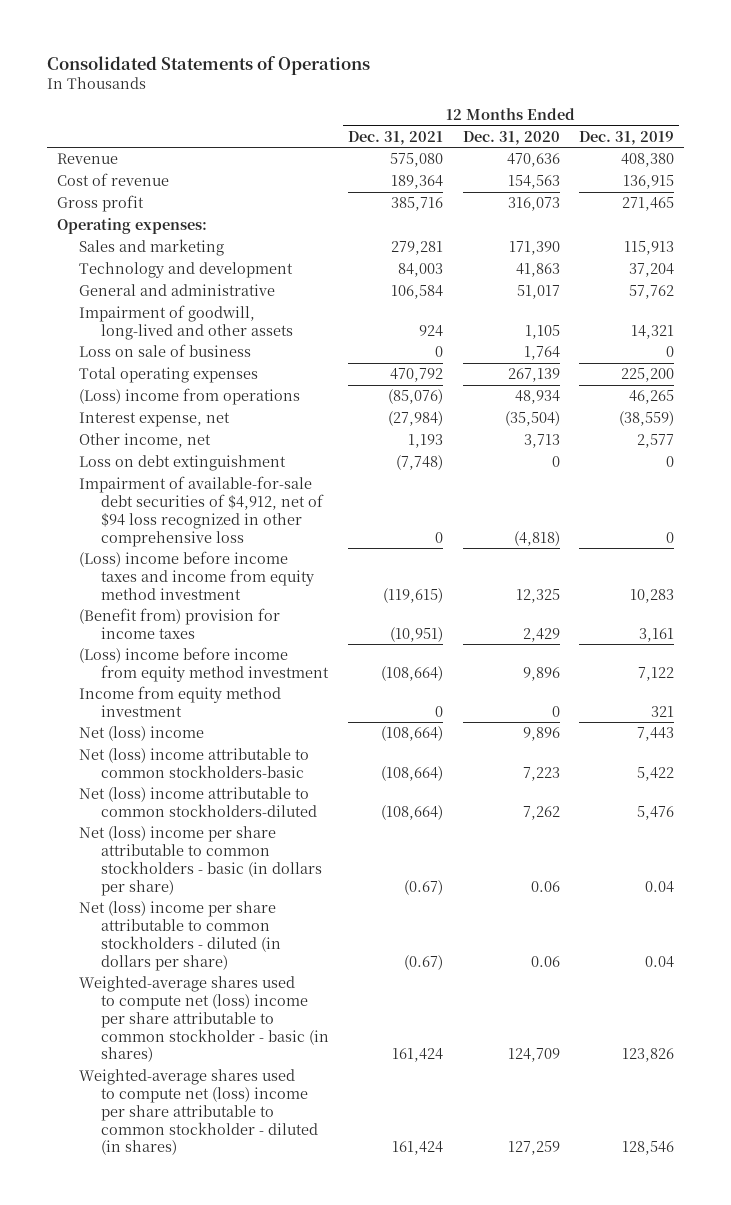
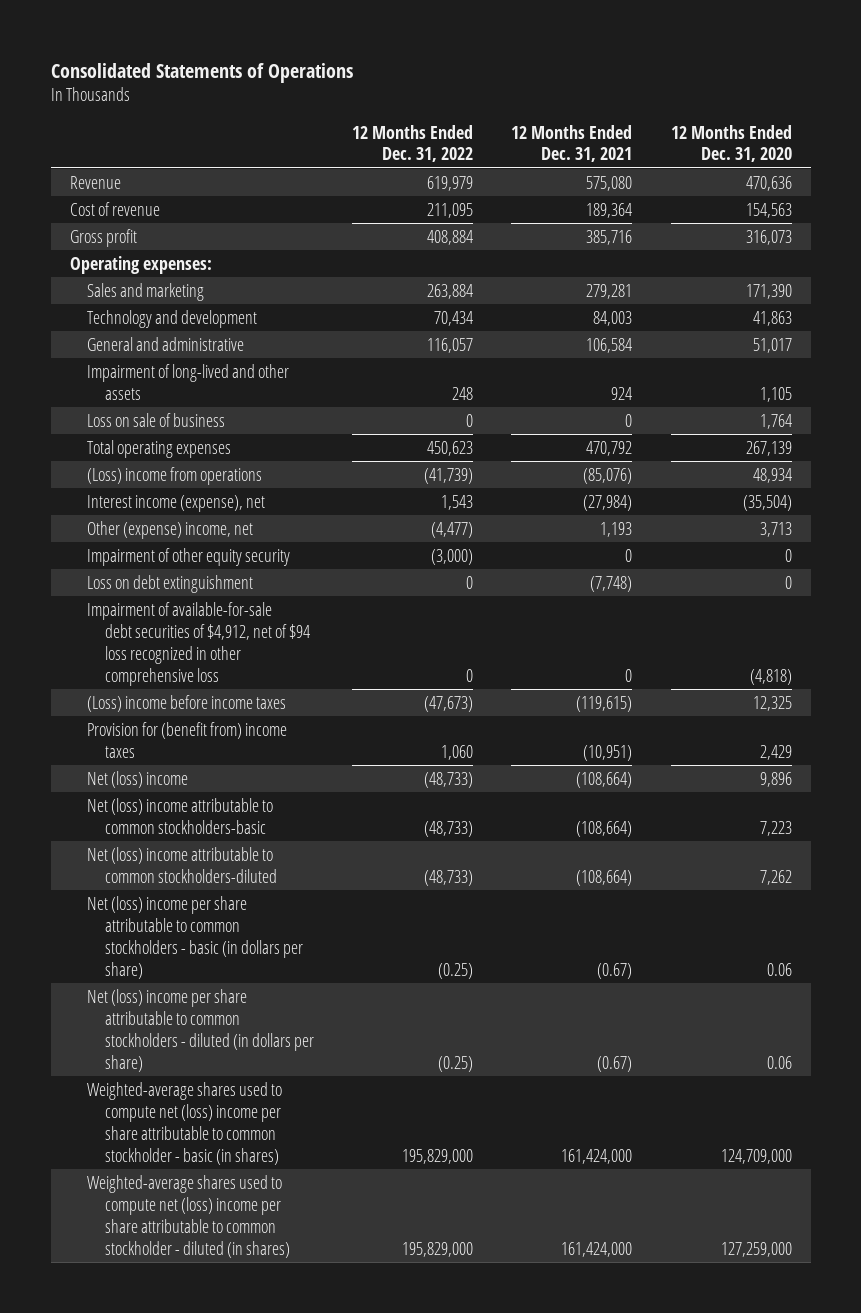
[579,130,675,145] Dec. 31, 2019 -> none
none -> [351,124,473,163] 12 Months Ended Dec. 31, 2022
[78,305,293,340] Impairment of goodwill, long-lived and other assets -> [87,363,290,400] Impairment of long-lived and other assets
[78,412,230,428] Interest expense, net -> [87,494,266,512] Interest income (expense), net
[78,433,211,449] Other income, net -> [87,520,254,539] Other (expense) income, net
none -> [87,547,291,566] Impairment of other equity security
[78,647,329,682] (Loss) income before income from equity method investment -> none
[78,686,281,717] Income from equity method investment -> none
[78,551,314,600] (Loss) income before income taxes and income from equity method investment -> [87,694,287,712] (Loss) income before income taxes
[78,608,280,639] (Benefit from) provision for income taxes -> [87,721,288,758] Provision for (benefit from) income taxes
[392,1048,444,1063] 161,424 -> [561,1148,633,1164] 161,424,000
[507,1048,560,1063] 124,709 -> [720,1148,792,1164] 124,709,000
[392,1141,444,1156] 161,424 -> [561,1241,633,1257] 161,424,000
[507,1141,560,1156] 127,259 -> [720,1241,792,1257] 127,259,000

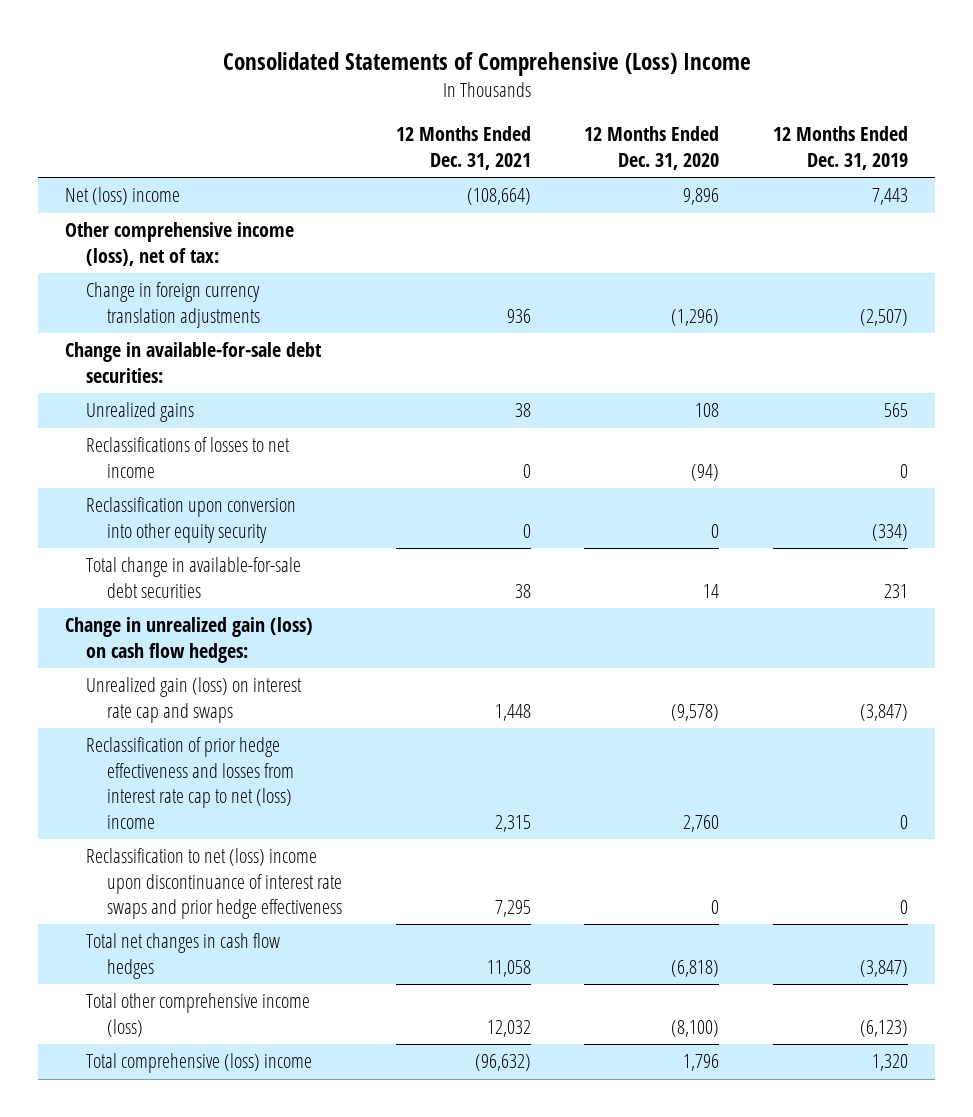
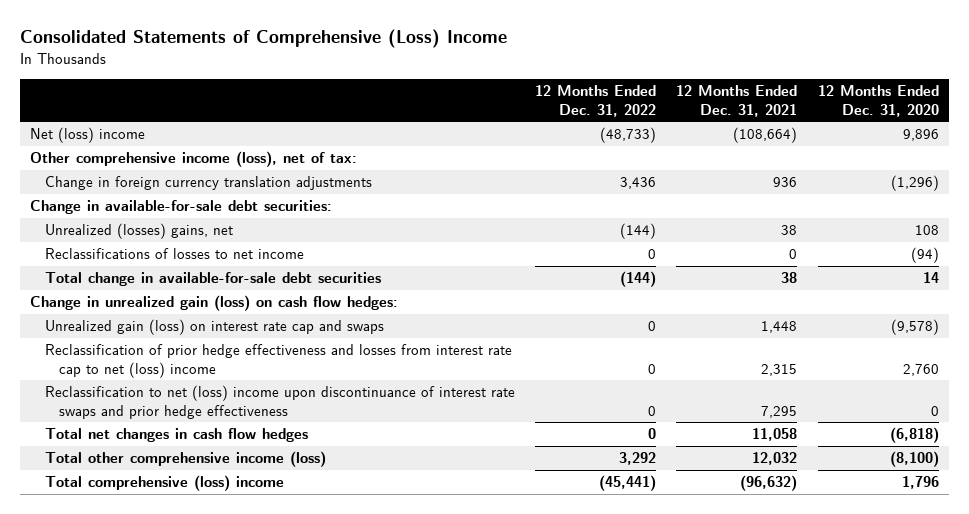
[772,126,908,170] 12 Months Ended Dec. 31, 2019 -> none
none -> [535,85,657,117] 12 Months Ended Dec. 31, 2022
[86,402,195,423] Unrealized gains -> [44,223,233,240] Unrealized (losses) gains, net
[86,497,297,543] Reclassification upon conversion into other equity security -> none

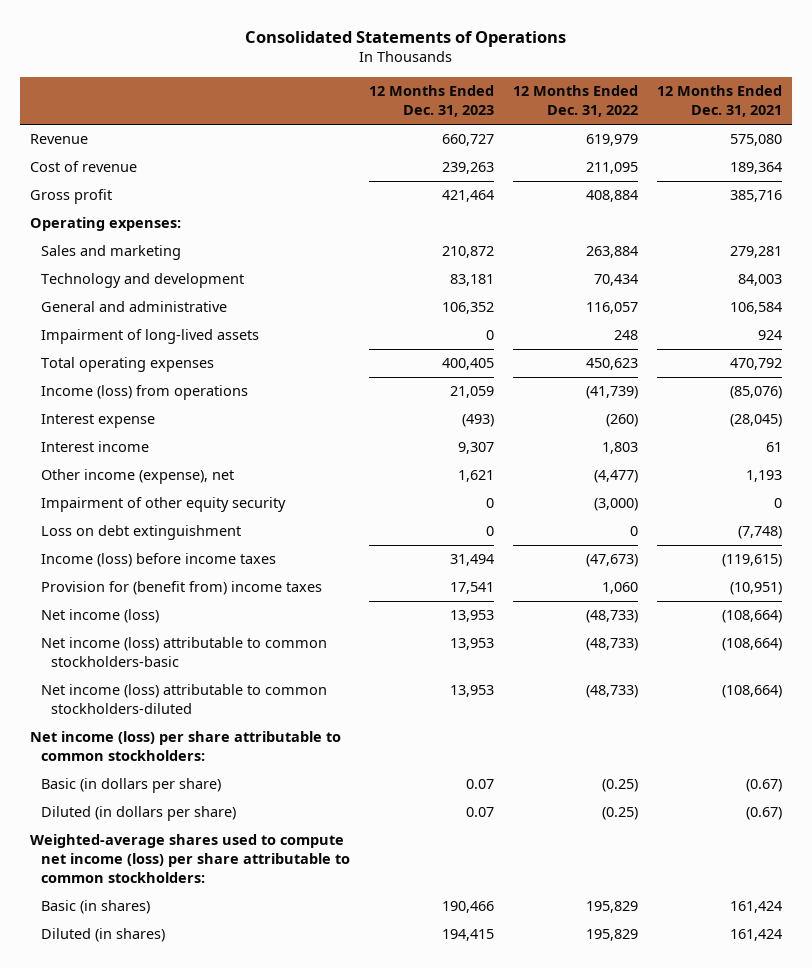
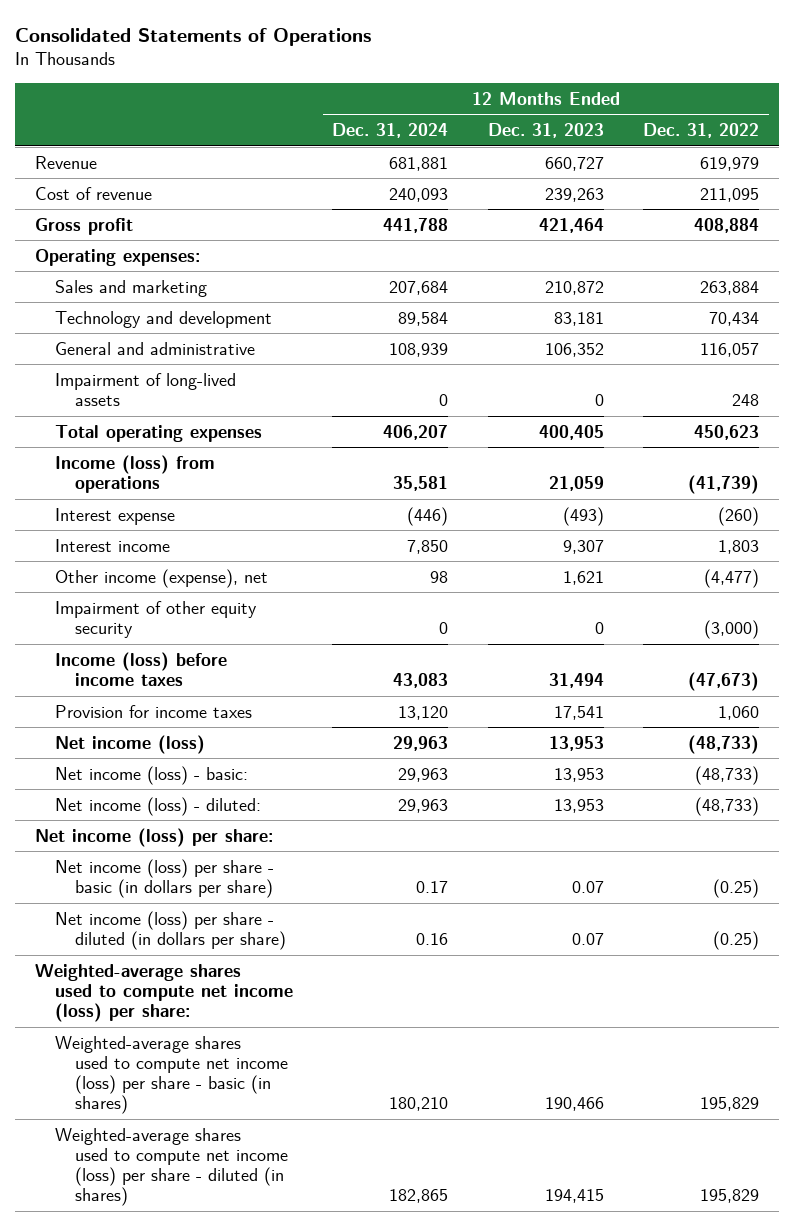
[657,85,783,118] 12 Months Ended Dec. 31, 2021 -> none
none -> [332,123,449,139] Dec. 31, 2024
[40,525,241,541] Loss on debt extinguishment -> none
[40,581,322,596] Provision for (benefit from) income taxes -> [55,704,253,718] Provision for income taxes
[40,637,327,668] Net income (loss) attributable to common stockholders-basic -> [55,765,249,785] Net income (loss) - basic:
[40,684,327,715] Net income (loss) attributable to common stockholders-diluted -> [55,796,262,816] Net income (loss) - diluted:
[30,731,342,762] Net income (loss) per share attributable to common stockholders: -> [34,827,273,847] Net income (loss) per share:
[40,778,221,794] Basic (in dollars per share) -> [55,858,275,898] Net income (loss) per share - basic (in dollars per share)
[40,806,236,822] Diluted (in dollars per share) -> [55,910,287,950] Net income (loss) per share - diluted (in dollars per share)
[30,834,350,883] Weighted-average shares used to compute net income (loss) per share attributable to common stockholders: -> [34,963,294,1023] Weighted-average shares used to compute net income (loss) per share:
[40,900,150,915] Basic (in shares) -> [55,1035,289,1115] Weighted-average shares used to compute net income (loss) per share - basic (in shares)
[40,928,165,943] Diluted (in shares) -> [55,1127,289,1207] Weighted-average shares used to compute net income (loss) per share - diluted (in shares)

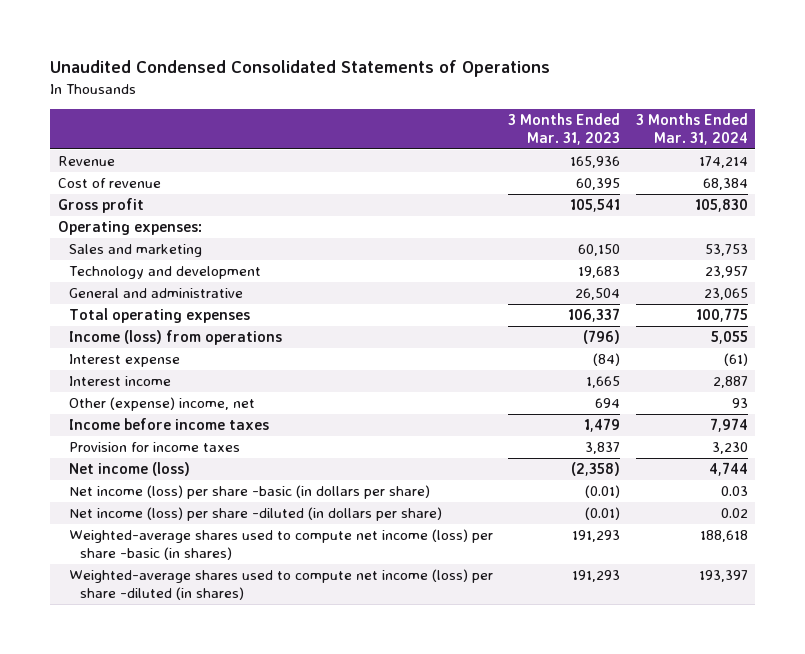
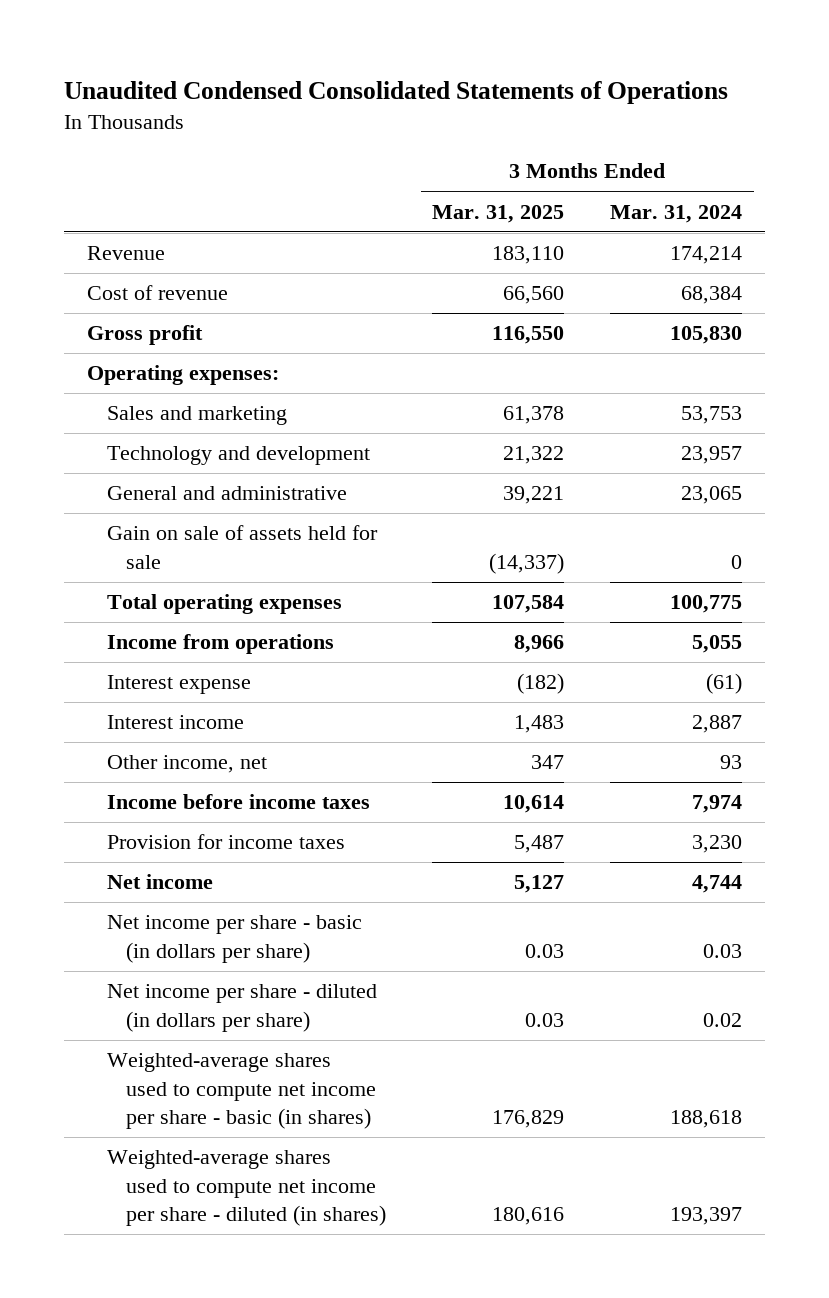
[508,113,621,146] 3 Months Ended Mar. 31, 2023 -> none
none -> [432,204,565,223] Mar. 31, 2025
none -> [106,525,378,569] Gain on sale of assets held for sale
[68,330,282,346] Income (loss) from operations -> [106,634,334,655] Income from operations
[68,397,255,412] Other (expense) income, net -> [106,755,267,774] Other income, net
[68,462,190,477] Net income (loss) -> [106,874,213,890] Net income
[68,485,430,500] Net income (loss) per share -basic (in dollars per share) -> [106,915,362,963] Net income per share - basic (in dollars per share)
[68,507,442,522] Net income (loss) per share -diluted (in dollars per share) -> [106,984,377,1032] Net income per share - diluted (in dollars per share)
[68,529,493,561] Weighted-average shares used to compute net income (loss) per share -basic (in shares) -> [106,1053,377,1130] Weighted-average shares used to compute net income per share - basic (in shares)
[68,569,493,601] Weighted-average shares used to compute net income (loss) per share -diluted (in shares) -> [106,1150,387,1227] Weighted-average shares used to compute net income per share - diluted (in shares)

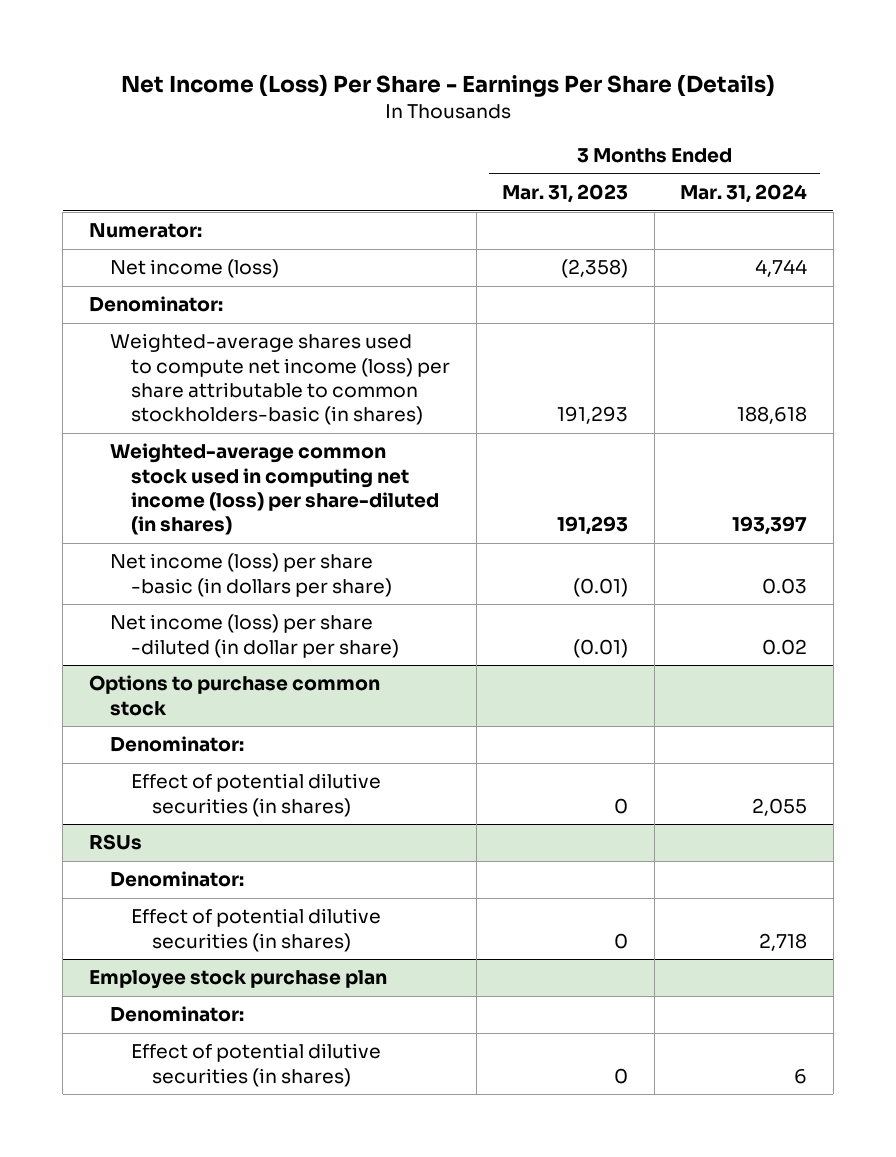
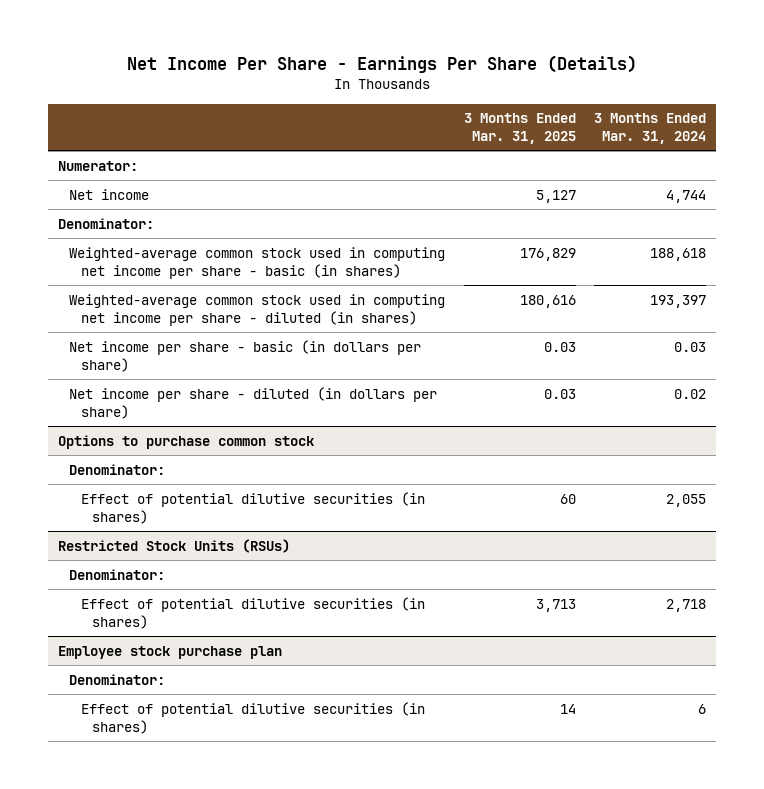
[121,74,776,98] Net Income (Loss) Per Share - Earnings Per Share (Details) -> [126,55,637,74] Net Income Per Share - Earnings Per Share (Details)
[502,184,629,204] Mar. 31, 2023 -> none
none -> [463,113,576,145] 3 Months Ended Mar. 31, 2025
[109,259,279,279] Net income (loss) -> [69,188,150,200] Net income
[109,333,451,426] Weighted-average shares used to compute net income (loss) per share attributable to common stockholders-basic (in shares) -> [69,246,446,279] Weighted-average common stock used in computing net income per share - basic (in shares)
[109,443,440,536] Weighted-average common stock used in computing net income (loss) per share-diluted (in shares) -> [69,293,446,326] Weighted-average common stock used in computing net income per share - diluted (in shares)
[109,553,393,597] Net income (loss) per share -basic (in dollars per share) -> [69,339,422,372] Net income per share - basic (in dollars per share)
[109,614,400,658] Net income (loss) per share -diluted (in dollar per share) -> [69,386,438,419] Net income per share - diluted (in dollars per share)
[88,834,142,851] RSUs -> [57,538,290,553] Restricted Stock Units (RSUs)

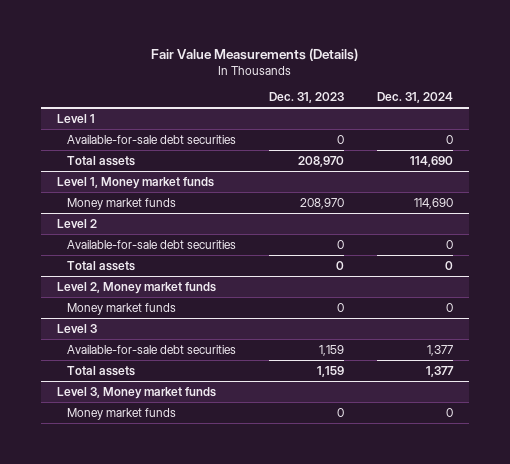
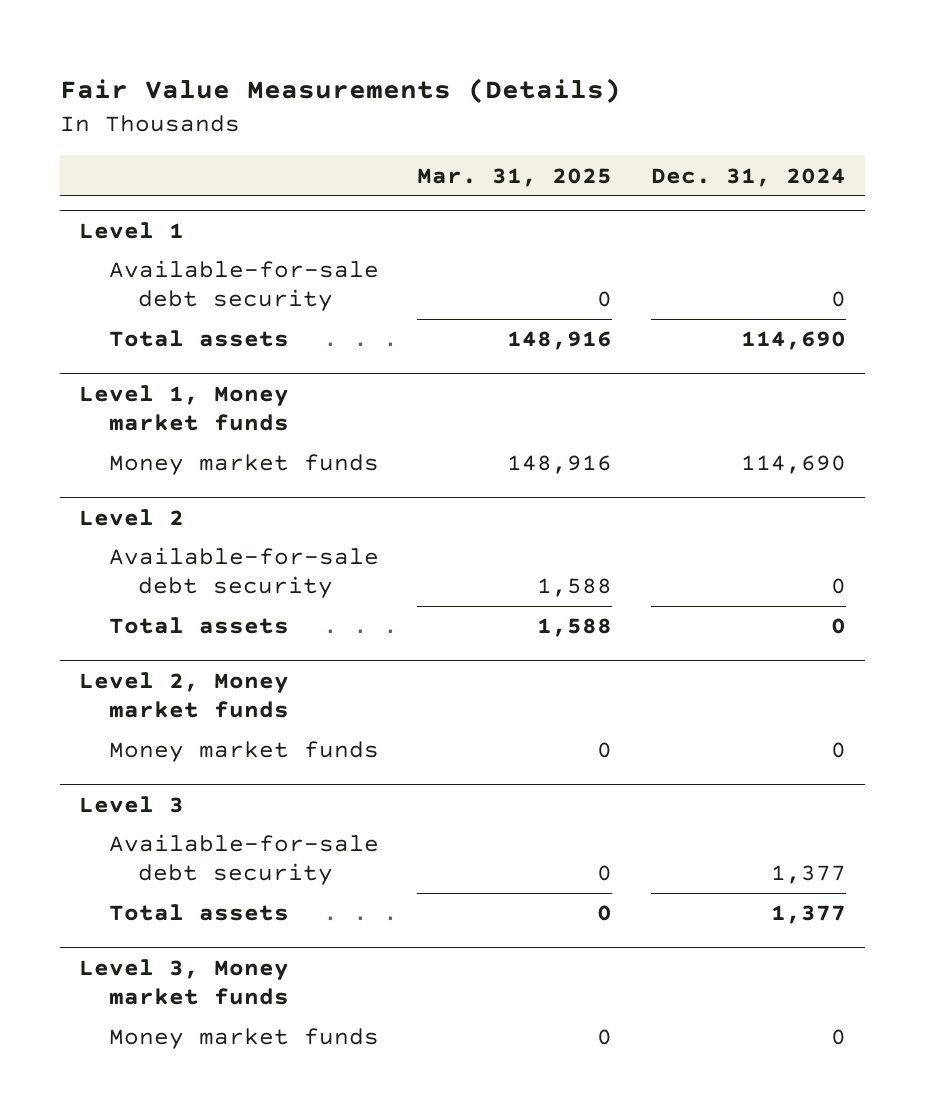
[268,92,344,104] Dec. 31, 2023 -> none
none -> [417,167,613,187] Mar. 31, 2025
[66,134,236,144] Available-for-sale debt securities -> [108,260,379,312] Available-for-sale debt security
[66,239,236,249] Available-for-sale debt securities -> [108,547,379,599] Available-for-sale debt security
[66,344,236,354] Available-for-sale debt securities -> [108,834,379,886] Available-for-sale debt security

